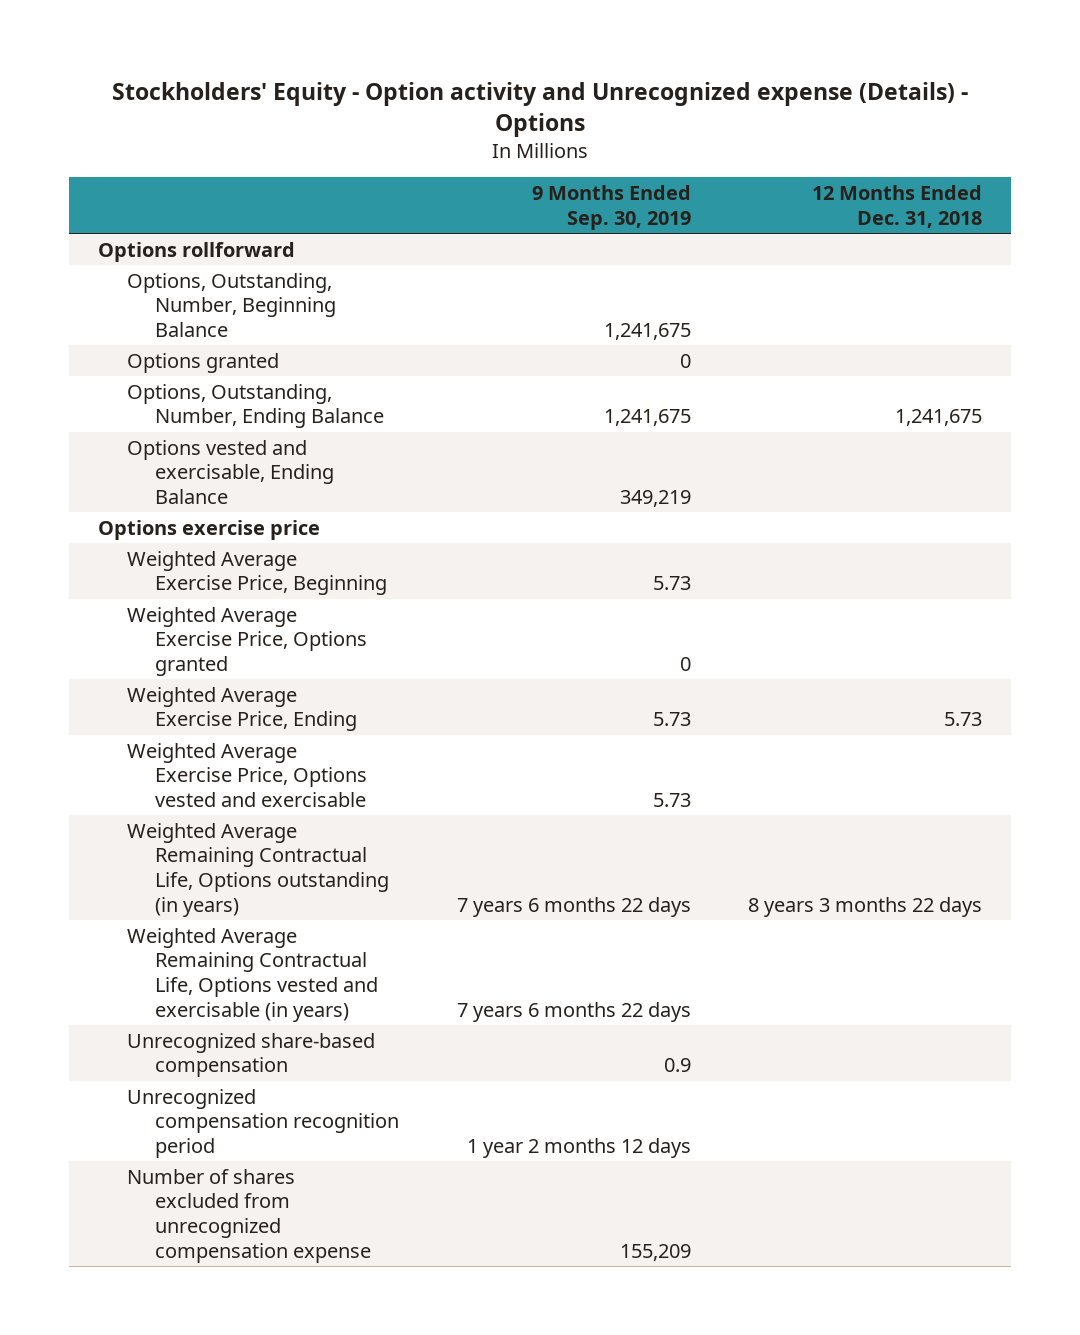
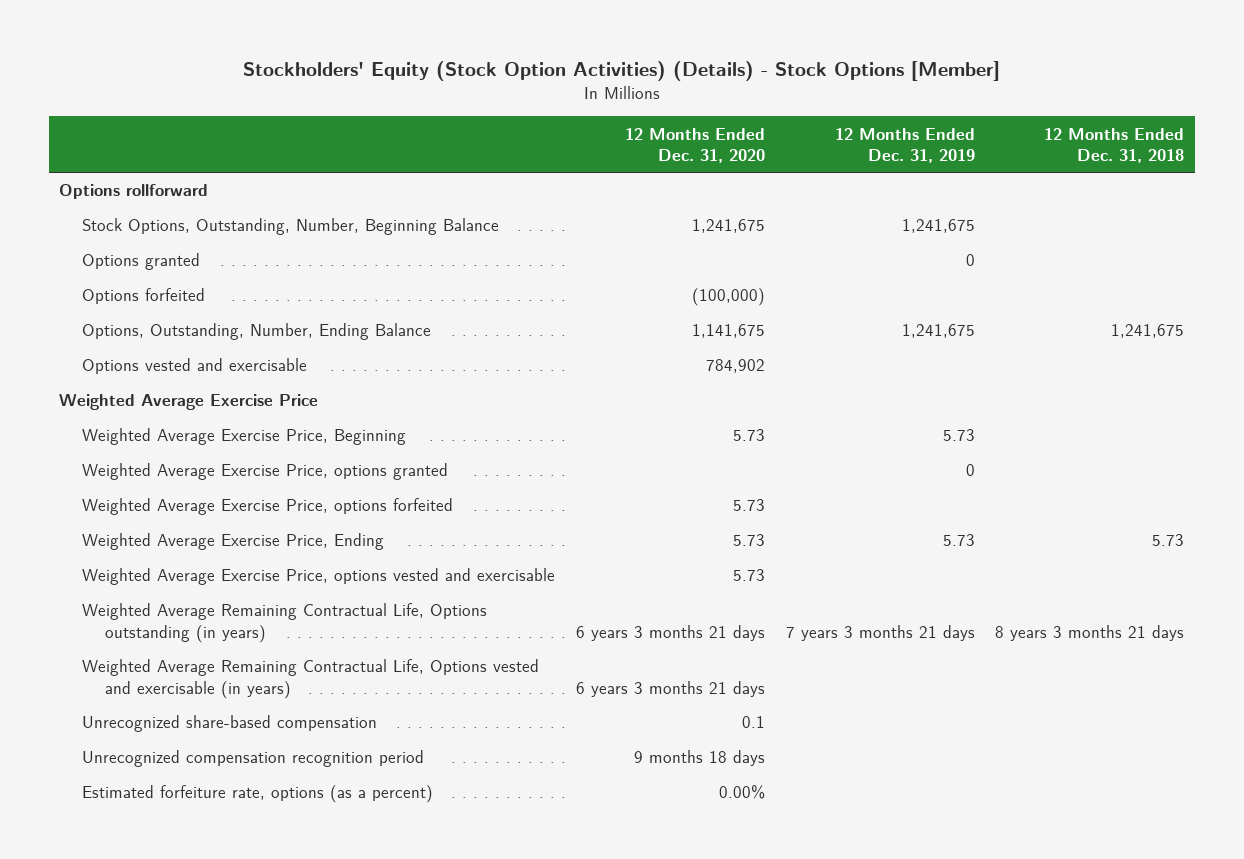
[112,82,969,137] Stockholders' Equity - Option activity and Unrecognized expense (Details) - Options -> [242,60,1000,81] Stockholders' Equity (Stock Option Activities) (Details) - Stock Options [Member]
[531,185,691,230] 9 Months Ended Sep. 30, 2019 -> none
none -> [625,127,766,164] 12 Months Ended Dec. 31, 2020
none -> [834,127,975,164] 12 Months Ended Dec. 31, 2019
[126,272,337,337] Options, Outstanding, Number, Beginning Balance -> [82,218,500,236] Stock Options, Outstanding, Number, Beginning Balance
none -> [82,288,206,305] Options forfeited
[126,439,335,504] Options vested and exercisable, Ending Balance -> [82,358,308,375] Options vested and exercisable
[97,519,320,540] Options exercise price -> [59,394,319,411] Weighted Average Exercise Price
[126,606,368,676] Weighted Average Exercise Price, Options granted -> [82,463,449,481] Weighted Average Exercise Price, options granted
none -> [82,498,454,516] Weighted Average Exercise Price, options forfeited
[126,742,368,807] Weighted Average Exercise Price, Options vested and exercisable -> [82,568,556,586] Weighted Average Exercise Price, options vested and exercisable
[748,896,983,917] 8 years 3 months 22 days -> [995,624,1185,641] 8 years 3 months 21 days
[126,1168,372,1263] Number of shares excluded from unrecognized compensation expense -> none
none -> [82,785,434,804] Estimated forfeiture rate, options (as a percent)

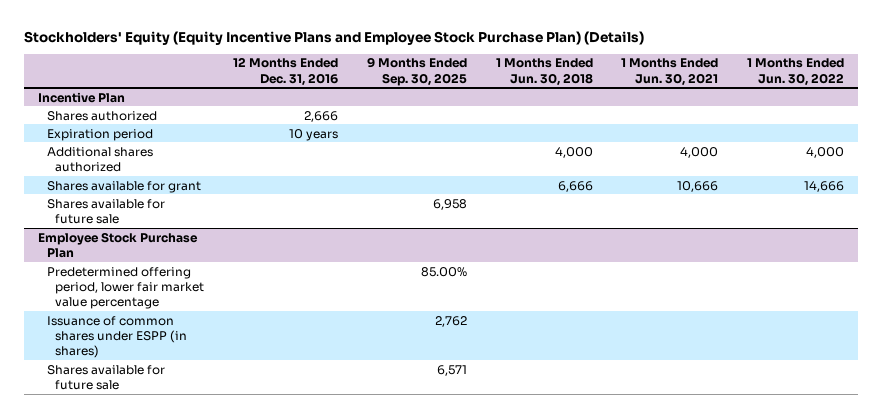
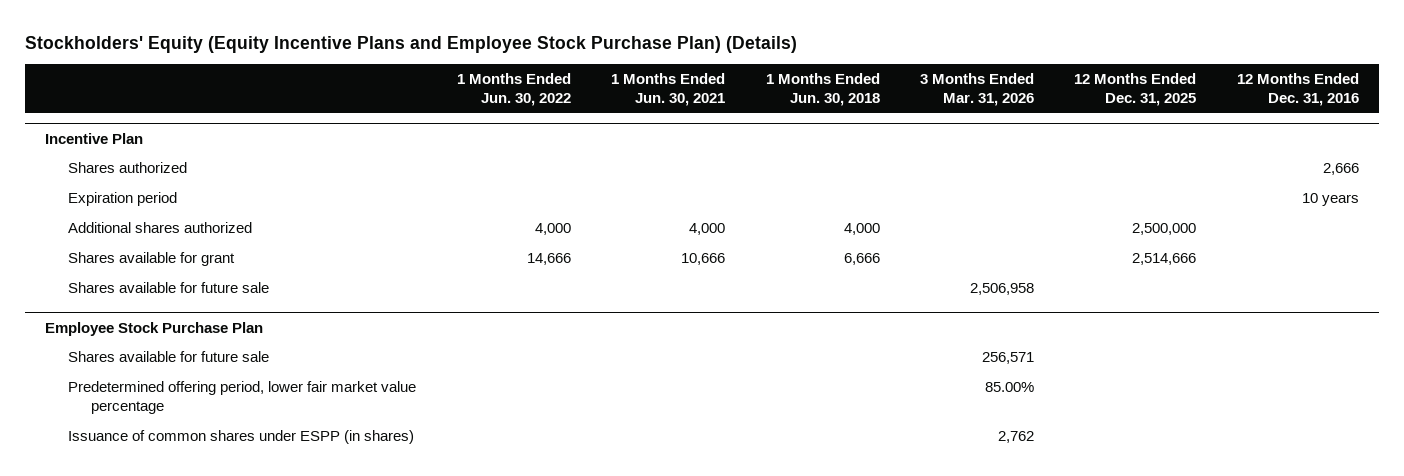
[366,57,467,86] 9 Months Ended Sep. 30, 2025 -> none
none -> [919,73,1034,107] 3 Months Ended Mar. 31, 2026
none -> [1074,73,1197,107] 12 Months Ended Dec. 31, 2025
[46,364,165,390] Shares available for future sale -> [68,351,270,363] Shares available for future sale

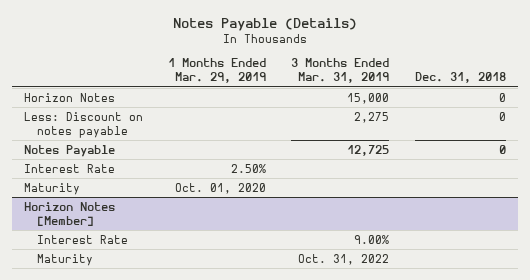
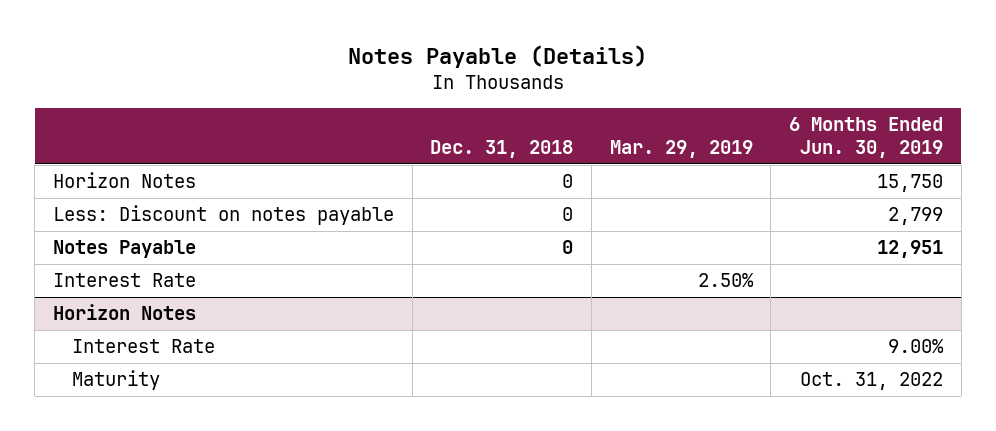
[168,58,267,84] 1 Months Ended Mar. 29, 2019 -> none
[291,58,390,84] 3 Months Ended Mar. 31, 2019 -> none
none -> [609,139,753,158] Mar. 29, 2019
none -> [789,117,944,158] 6 Months Ended Jun. 30, 2019
[24,182,81,195] Maturity -> none
[24,201,116,226] Horizon Notes [Member] -> [53,304,197,321] Horizon Notes

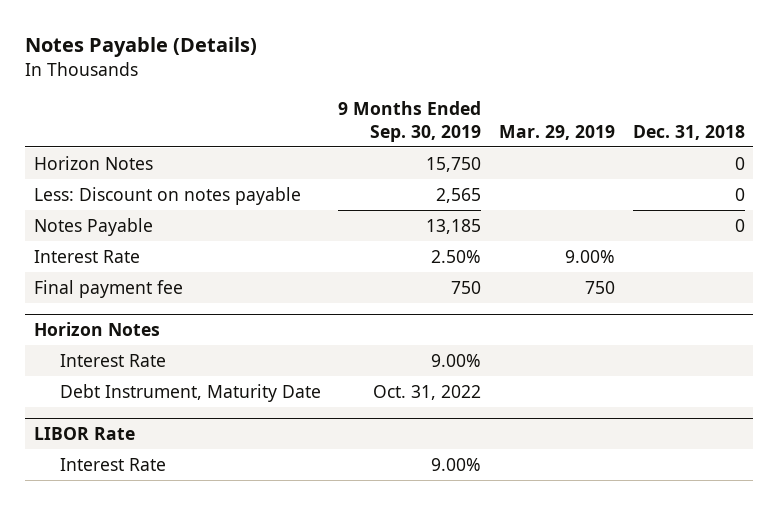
[789,117,944,158] 6 Months Ended Jun. 30, 2019 -> none
none -> [338,101,482,142] 9 Months Ended Sep. 30, 2019
[697,273,754,288] 2.50% -> [564,249,615,263] 9.00%
none -> [33,279,183,298] Final payment fee
[72,370,161,391] Maturity -> [59,383,321,402] Debt Instrument, Maturity Date
none -> [33,426,135,440] LIBOR Rate
none -> [59,457,166,471] Interest Rate

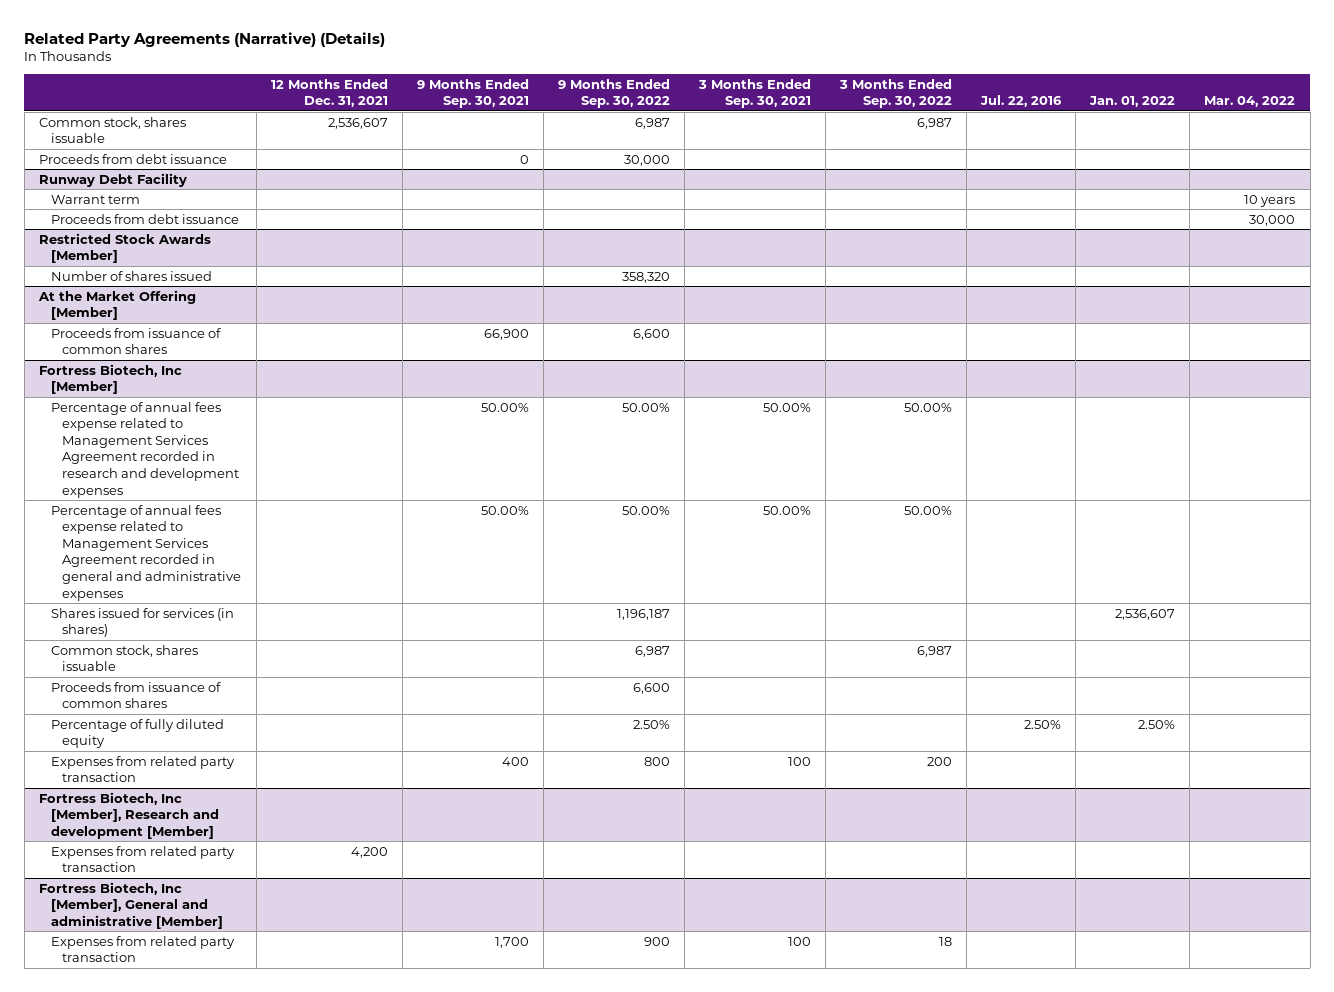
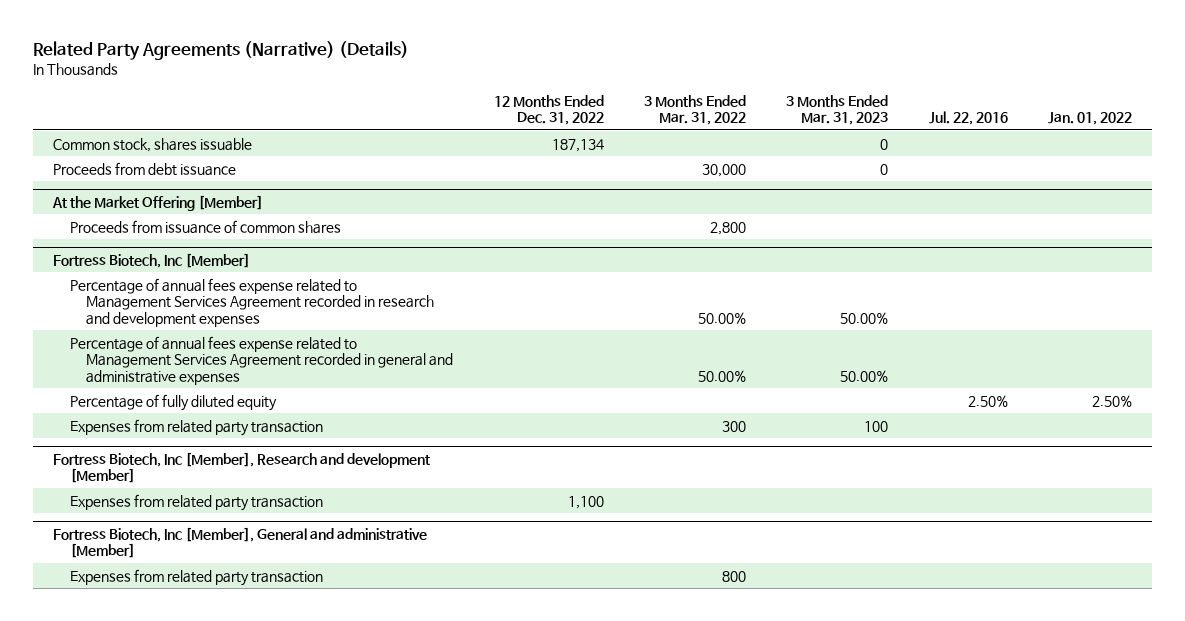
[270,78,388,108] 12 Months Ended Dec. 31, 2021 -> none
[416,78,529,109] 9 Months Ended Sep. 30, 2021 -> none
[557,78,670,109] 9 Months Ended Sep. 30, 2022 -> none
[697,78,811,109] 3 Months Ended Sep. 30, 2021 -> none
[839,78,953,109] 3 Months Ended Sep. 30, 2022 -> none
[1204,96,1296,108] Mar. 04, 2022 -> none
none -> [493,94,604,126] 12 Months Ended Dec. 31, 2022
none -> [644,94,747,126] 3 Months Ended Mar. 31, 2022
none -> [786,94,889,126] 3 Months Ended Mar. 31, 2023
[38,172,187,187] Runway Debt Facility -> none
[50,194,140,204] Warrant term -> none
[50,213,239,224] Proceeds from debt issuance -> none
[38,232,211,264] Restricted Stock Awards [Member] -> none
[50,270,212,281] Number of shares issued -> none
[50,607,234,638] Shares issued for services (in shares) -> none
[50,644,198,672] Common stock, shares issuable -> none
[50,681,221,709] Proceeds from issuance of common shares -> none

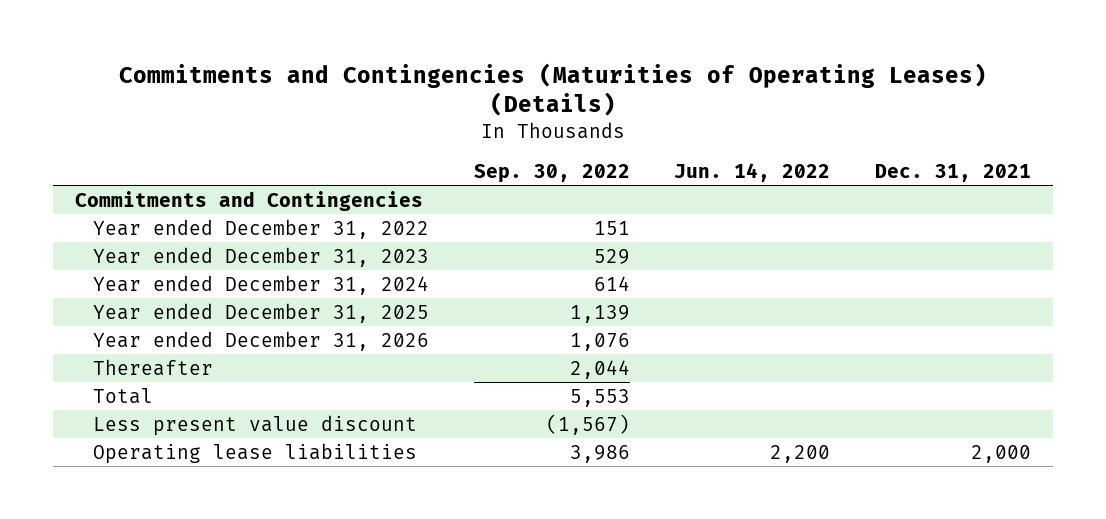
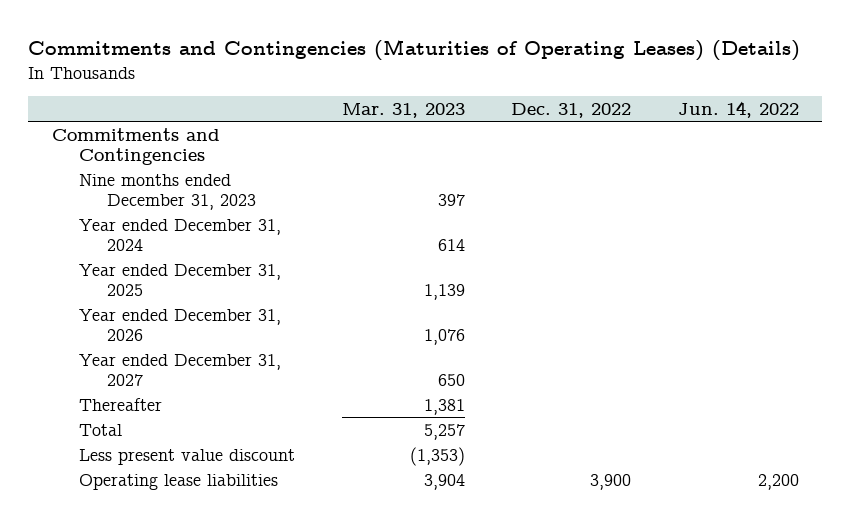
[473,163,630,183] Sep. 30, 2022 -> none
[874,163,1031,182] Dec. 31, 2021 -> none
none -> [341,102,465,118] Mar. 31, 2023
none -> [511,102,632,118] Dec. 31, 2022
[93,246,430,267] Year ended December 31, 2023 -> none
[93,218,430,239] Year ended December 31, 2022 -> [79,173,256,210] Nine months ended December 31, 2023
none -> [79,353,282,386] Year ended December 31, 2027

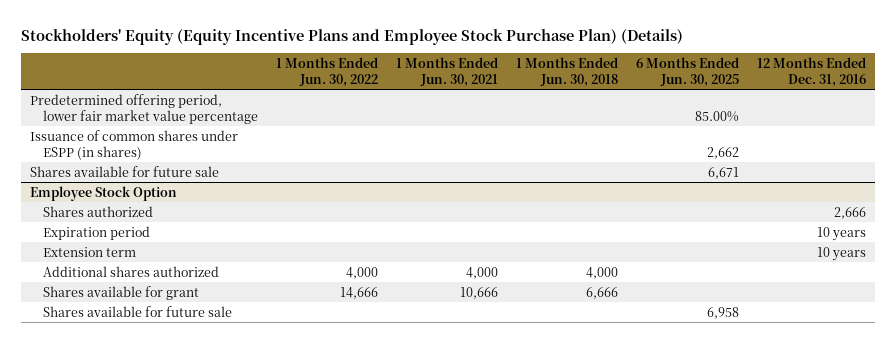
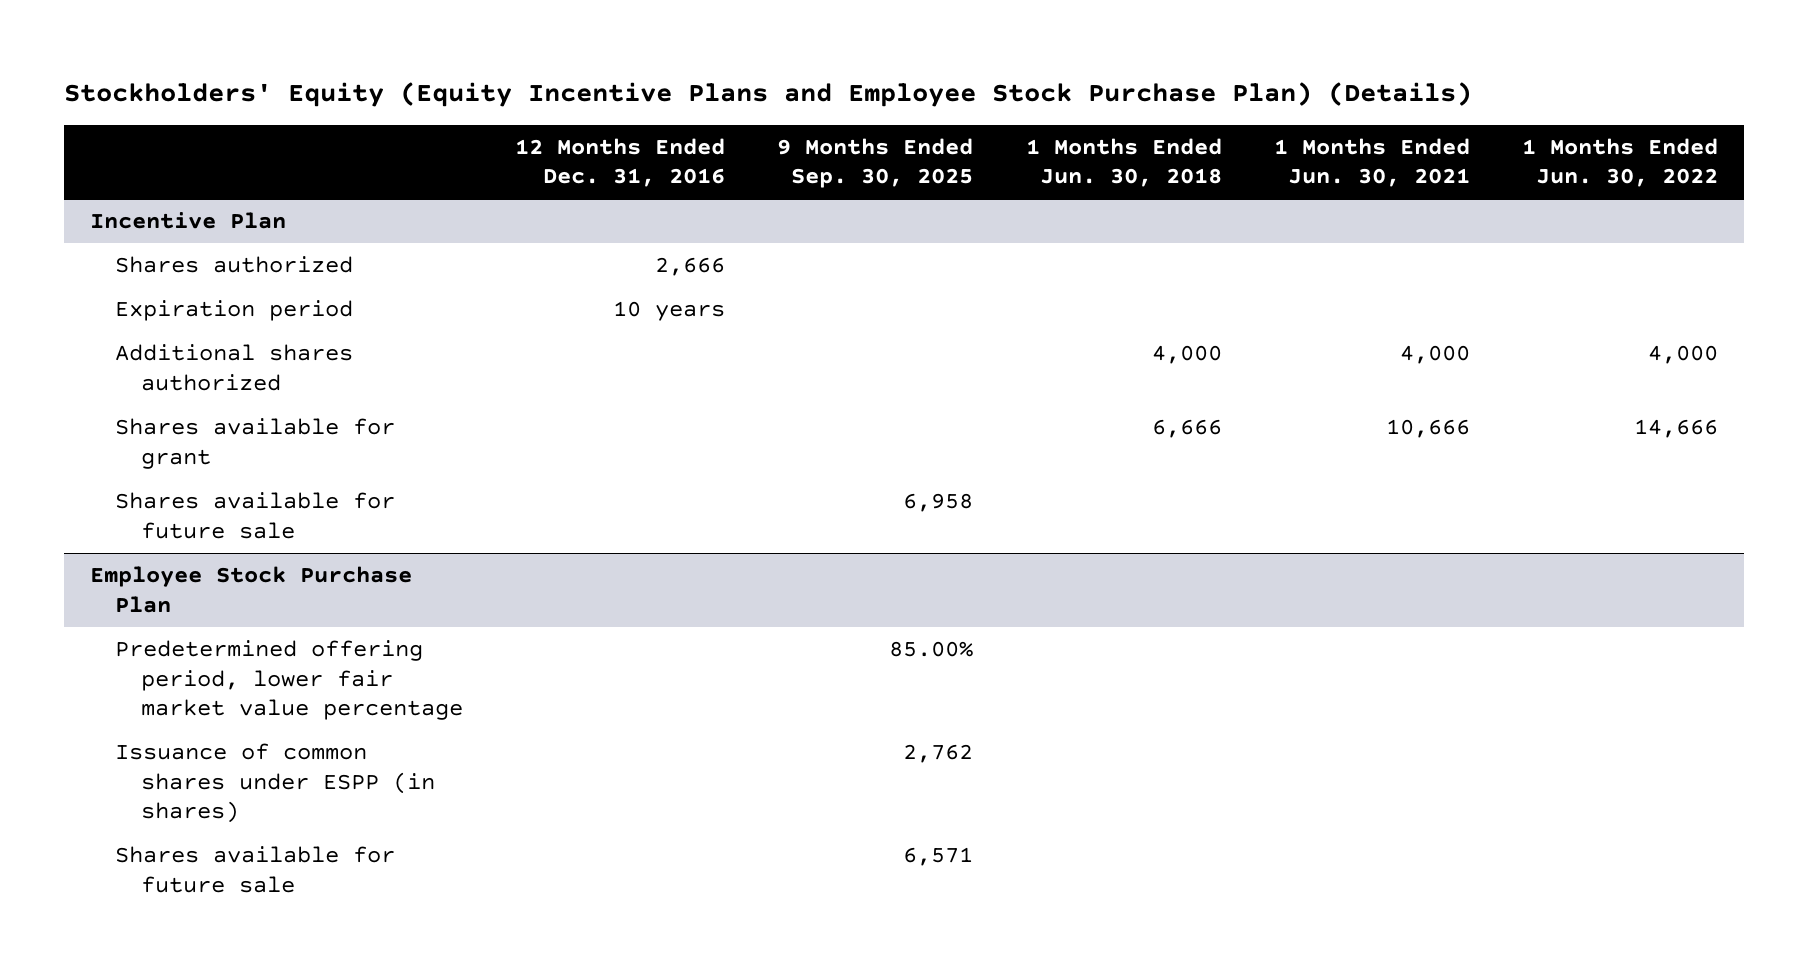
[636,56,740,87] 6 Months Ended Jun. 30, 2025 -> none
none -> [777,137,974,189] 9 Months Ended Sep. 30, 2025
[30,93,259,124] Predetermined offering period, lower fair market value percentage -> none
[30,129,239,160] Issuance of common shares under ESPP (in shares) -> none
[30,165,220,177] Shares available for future sale -> none
[30,185,178,201] Employee Stock Option -> [90,212,287,230] Incentive Plan
[43,246,137,257] Extension term -> none
none -> [90,566,413,613] Employee Stock Purchase Plan
none -> [115,640,463,721] Predetermined offering period, lower fair market value percentage
none -> [115,743,435,824] Issuance of common shares under ESPP (in shares)
none -> [115,846,396,893] Shares available for future sale

